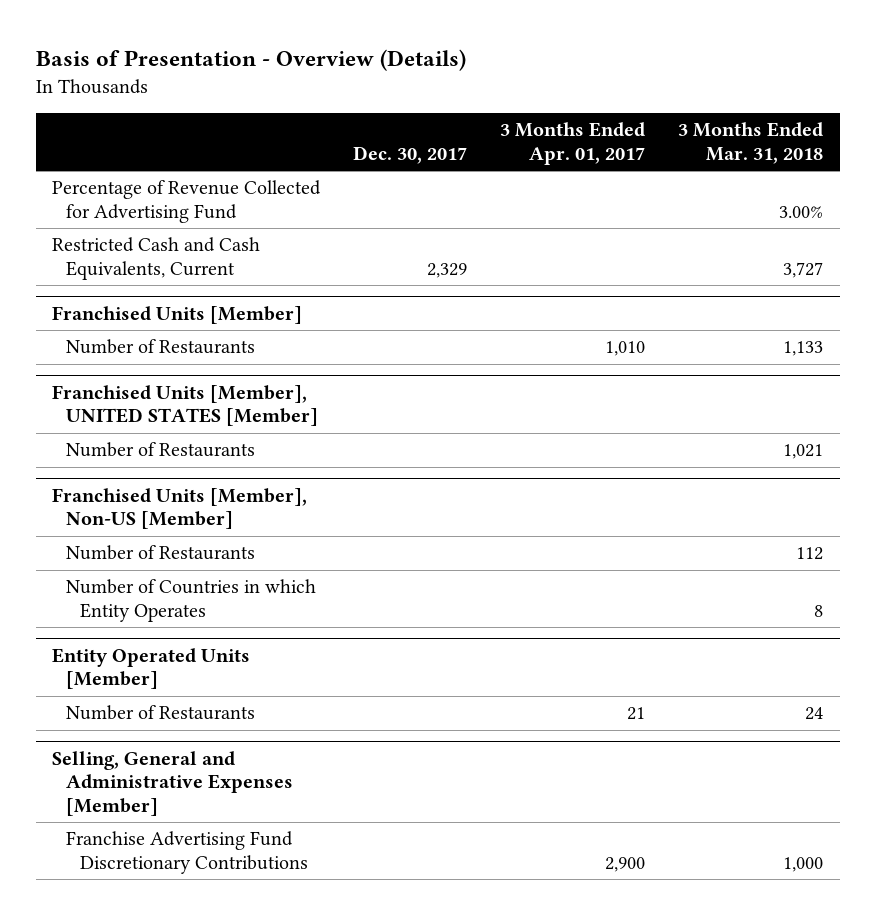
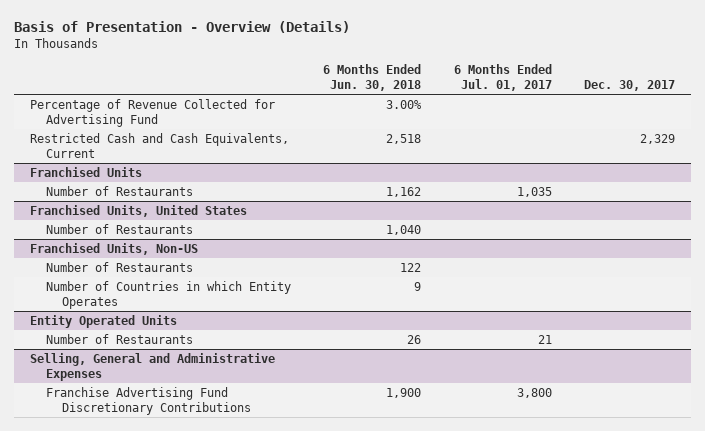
[500,122,646,165] 3 Months Ended Apr. 01, 2017 -> none
[678,122,824,164] 3 Months Ended Mar. 31, 2018 -> none
none -> [323,64,422,91] 6 Months Ended Jun. 30, 2018
none -> [453,64,552,91] 6 Months Ended Jul. 01, 2017
[52,305,303,324] Franchised Units [Member] -> [29,167,142,178] Franchised Units
[52,384,319,427] Franchised Units [Member], UNITED STATES [Member] -> [29,205,247,218] Franchised Units, United States
[52,487,308,530] Franchised Units [Member], Non-US [Member] -> [29,243,198,256] Franchised Units, Non-US
[52,647,251,690] Entity Operated Units [Member] -> [29,315,177,329] Entity Operated Units
[52,750,294,816] Selling, General and Administrative Expenses [Member] -> [29,353,275,381] Selling, General and Administrative Expenses

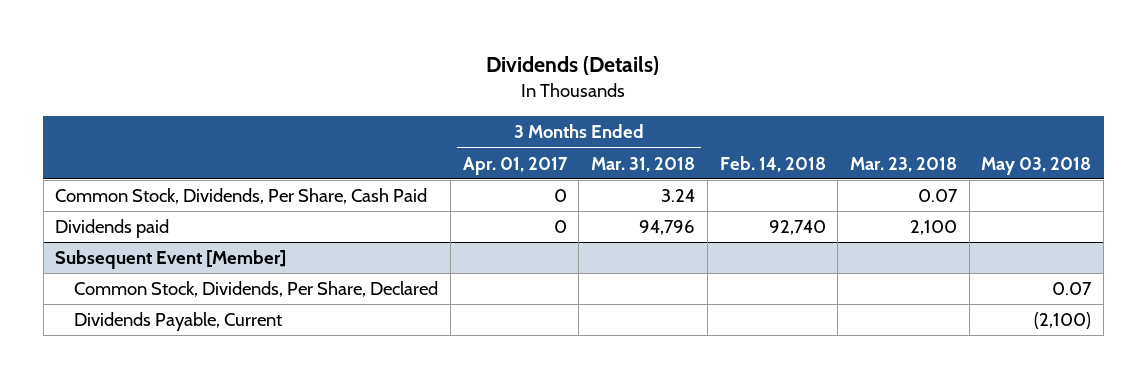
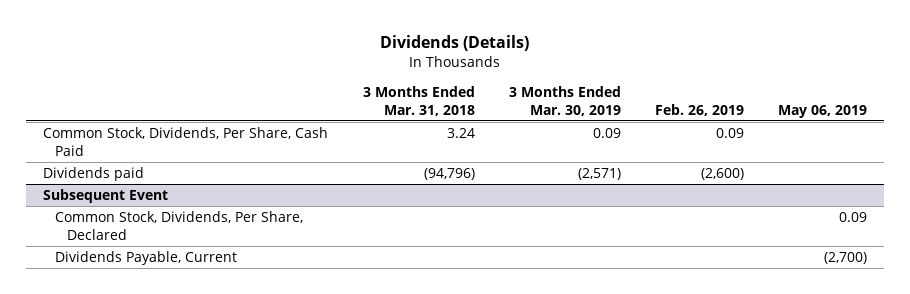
[462,156,568,175] Apr. 01, 2017 -> none
[719,155,826,172] Feb. 14, 2018 -> none
[849,156,957,172] Mar. 23, 2018 -> none
[981,156,1092,175] May 03, 2018 -> none
none -> [508,86,621,116] 3 Months Ended Mar. 30, 2019
none -> [654,103,744,116] Feb. 26, 2019
none -> [777,104,867,118] May 06, 2019
[639,220,696,236] 94,796 -> [423,167,475,180] (94,796)
[55,250,287,270] Subsequent Event [Member] -> [43,188,169,203] Subsequent Event

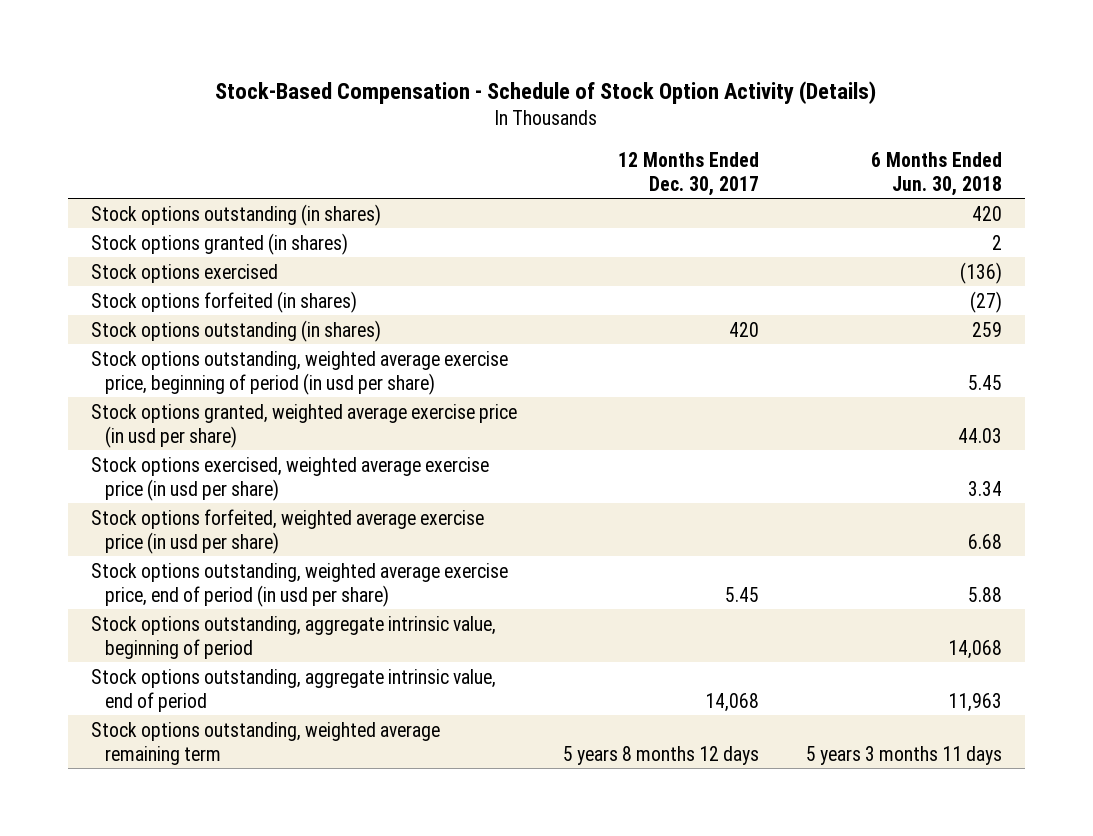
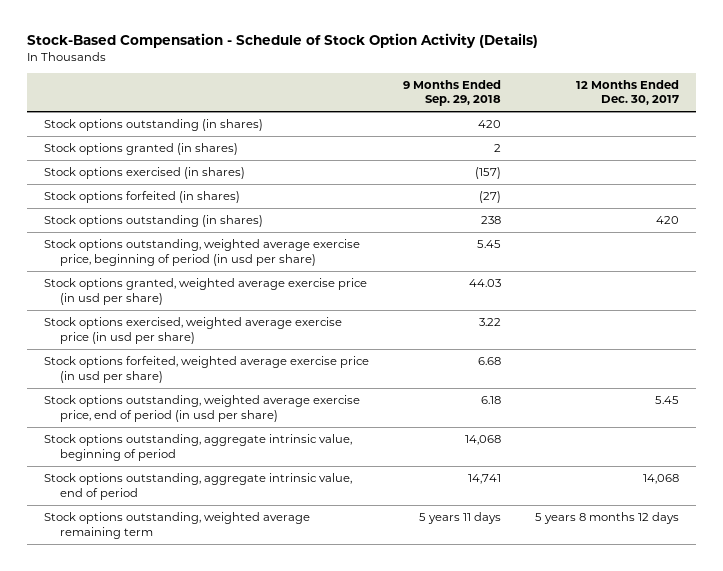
[870,151,1002,196] 6 Months Ended Jun. 30, 2018 -> none
none -> [402,79,501,107] 9 Months Ended Sep. 29, 2018
[91,263,279,283] Stock options exercised -> [43,167,245,180] Stock options exercised (in shares)

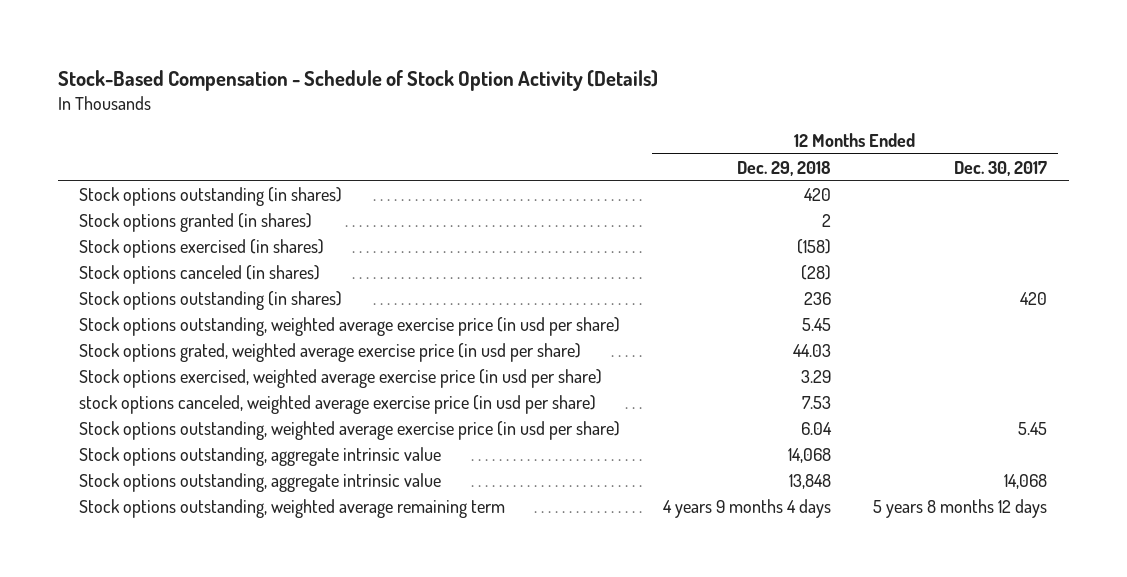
[402,79,501,107] 9 Months Ended Sep. 29, 2018 -> none
none -> [736,160,831,176] Dec. 29, 2018
[43,191,240,204] Stock options forfeited (in shares) -> [79,264,321,284] Stock options canceled (in shares)
[43,239,360,266] Stock options outstanding, weighted average exercise price, beginning of period (in usd per share) -> [79,316,621,336] Stock options outstanding, weighted average exercise price (in usd per share)
[43,278,367,305] Stock options granted, weighted average exercise price (in usd per share) -> [79,342,582,362] Stock options grated, weighted average exercise price (in usd per share)
[43,356,369,383] Stock options forfeited, weighted average exercise price (in usd per share) -> [79,394,597,414] stock options canceled, weighted average exercise price (in usd per share)
[43,395,360,422] Stock options outstanding, weighted average exercise price, end of period (in usd per share) -> [79,420,621,440] Stock options outstanding, weighted average exercise price (in usd per share)
[43,434,352,461] Stock options outstanding, aggregate intrinsic value, beginning of period -> [79,446,442,466] Stock options outstanding, aggregate intrinsic value
[43,473,352,500] Stock options outstanding, aggregate intrinsic value, end of period -> [79,472,442,492] Stock options outstanding, aggregate intrinsic value

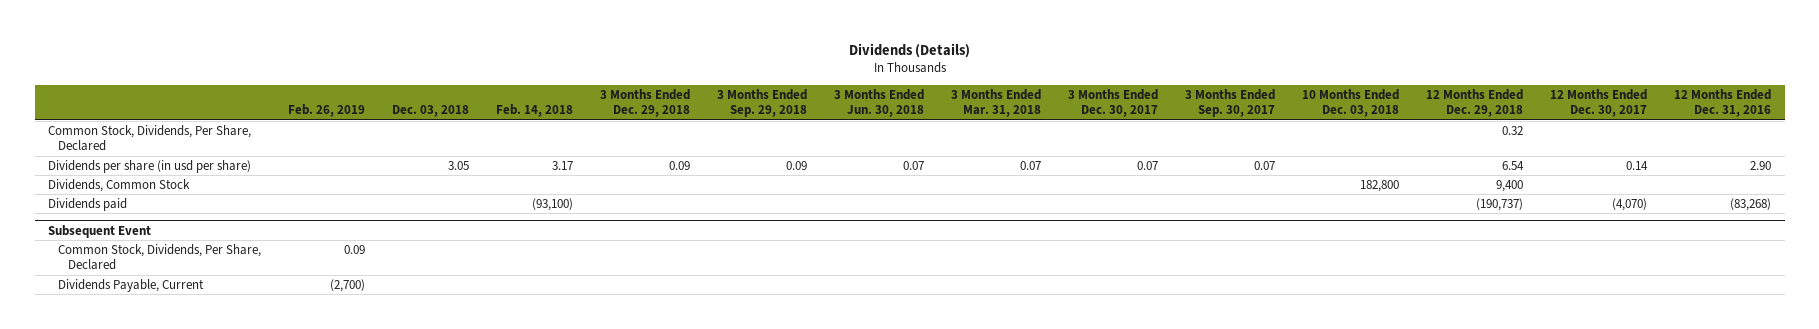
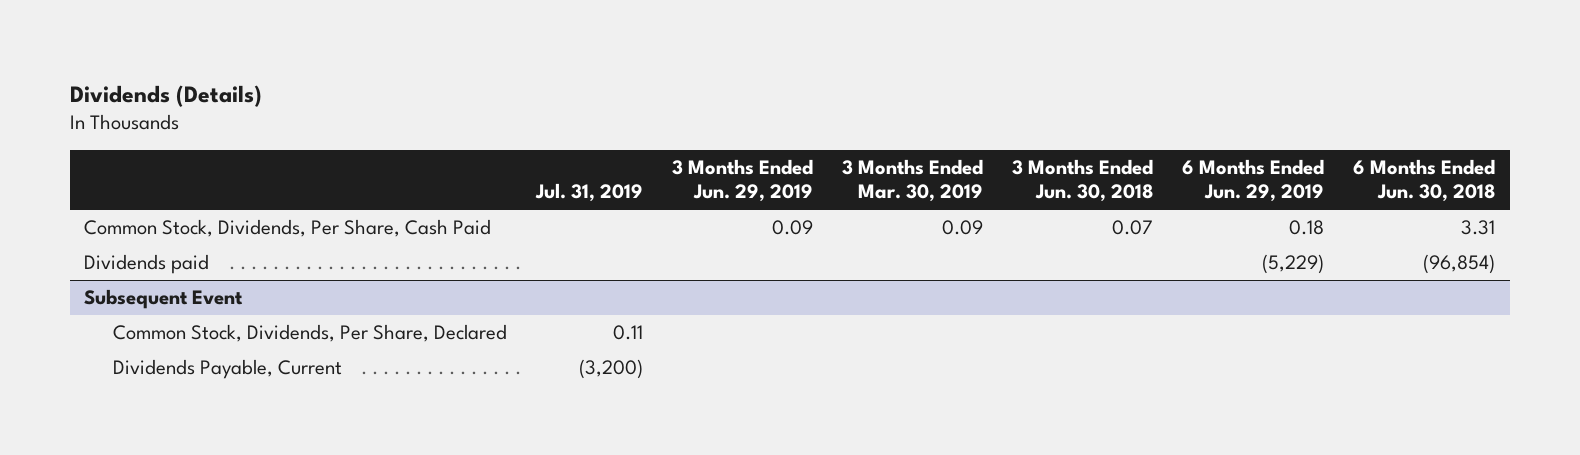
[287,104,365,118] Feb. 26, 2019 -> none
[391,105,469,118] Dec. 03, 2018 -> none
[495,104,573,118] Feb. 14, 2018 -> none
[599,88,690,118] 3 Months Ended Dec. 29, 2018 -> none
[717,88,808,118] 3 Months Ended Sep. 29, 2018 -> none
[951,88,1042,118] 3 Months Ended Mar. 31, 2018 -> none
[1068,88,1159,118] 3 Months Ended Dec. 30, 2017 -> none
[1185,88,1276,118] 3 Months Ended Sep. 30, 2017 -> none
[1302,88,1400,118] 10 Months Ended Dec. 03, 2018 -> none
[1426,88,1524,118] 12 Months Ended Dec. 29, 2018 -> none
[1550,88,1648,118] 12 Months Ended Dec. 30, 2017 -> none
[1674,88,1772,118] 12 Months Ended Dec. 31, 2016 -> none
none -> [534,183,643,203] Jul. 31, 2019
none -> [671,159,813,203] 3 Months Ended Jun. 29, 2019
none -> [842,159,984,203] 3 Months Ended Mar. 30, 2019
none -> [1182,159,1325,203] 6 Months Ended Jun. 29, 2019
none -> [1353,159,1496,203] 6 Months Ended Jun. 30, 2018
[48,124,252,152] Common Stock, Dividends, Per Share, Declared -> none
[48,178,191,192] Dividends, Common Stock -> none
[48,159,252,173] Dividends per share (in usd per share) -> [84,219,492,238] Common Stock, Dividends, Per Share, Cash Paid

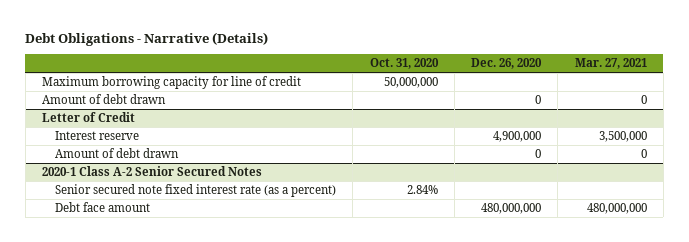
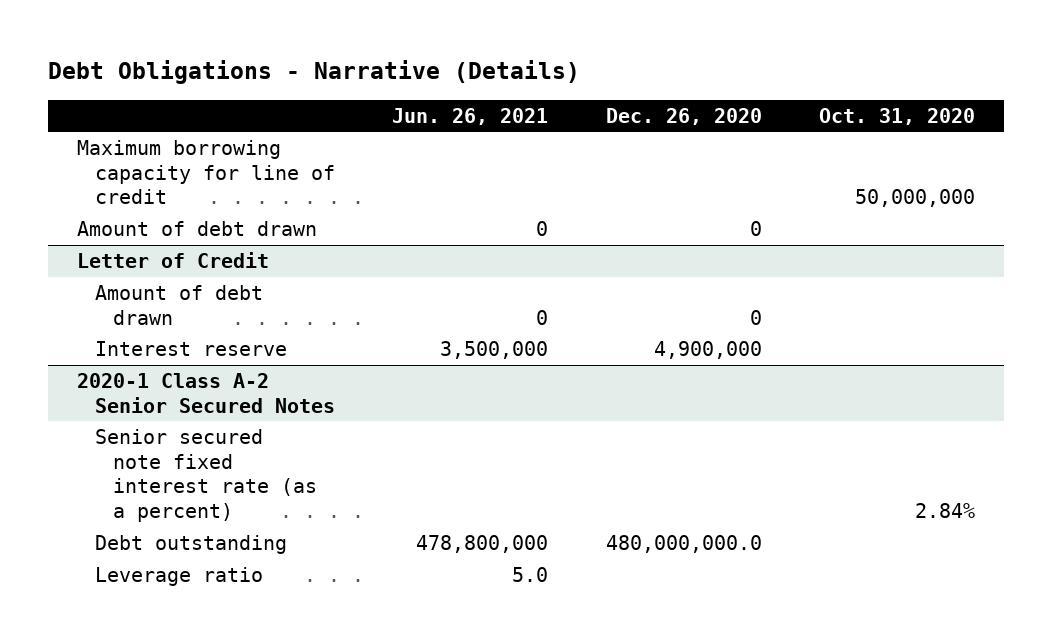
[574,58,647,70] Mar. 27, 2021 -> none
none -> [392,107,549,125] Jun. 26, 2021
[55,131,140,141] Interest reserve -> [94,341,287,357] Interest reserve
[55,202,151,213] Debt face amount -> [94,535,287,555] Debt outstanding
[481,203,542,215] 480,000,000 -> [605,535,762,554] 480,000,000.0
none -> [94,567,263,587] Leverage ratio

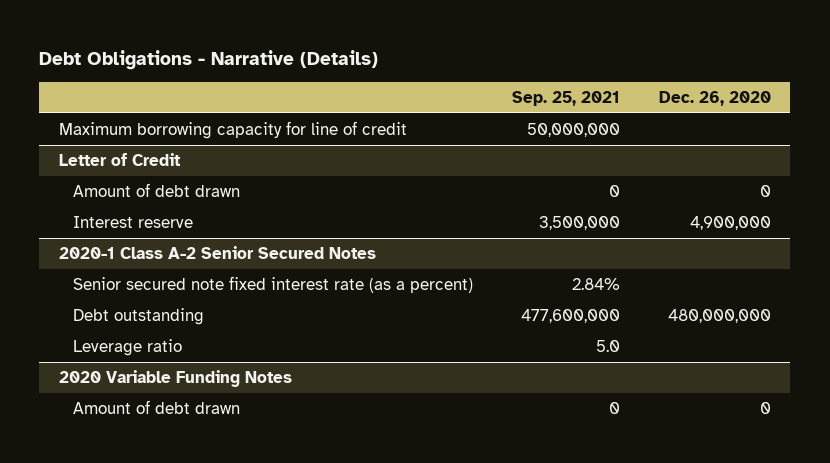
[392,107,549,125] Jun. 26, 2021 -> none
[819,107,976,125] Oct. 31, 2020 -> none
none -> [511,90,620,106] Sep. 25, 2021
[77,221,318,237] Amount of debt drawn -> none
[605,535,762,554] 480,000,000.0 -> [667,309,771,324] 480,000,000
none -> [58,370,292,388] 2020 Variable Funding Notes
none -> [72,400,240,415] Amount of debt drawn

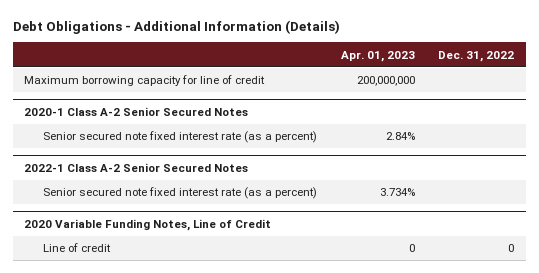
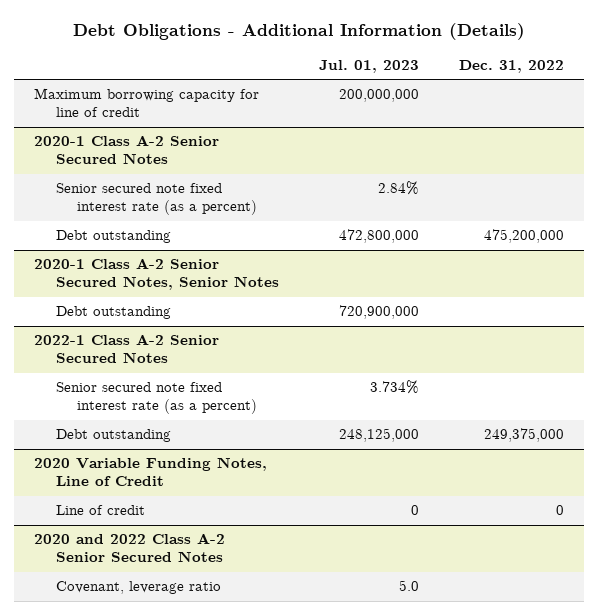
[340,50,415,62] Apr. 01, 2023 -> none
none -> [318,59,419,73] Jul. 01, 2023
none -> [55,230,171,244] Debt outstanding
none -> [34,258,279,291] 2020-1 Class A-2 Senior Secured Notes, Senior Notes
none -> [55,306,171,320] Debt outstanding
none -> [55,429,171,443] Debt outstanding
none -> [34,533,226,563] 2020 and 2022 Class A-2 Senior Secured Notes
none -> [55,581,221,595] Covenant, leverage ratio

